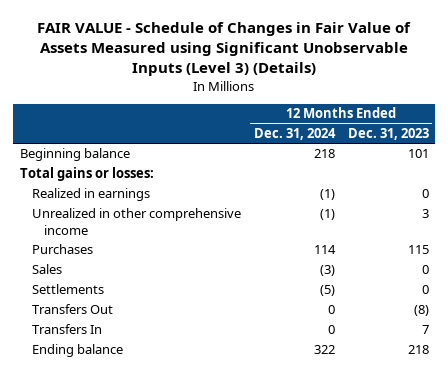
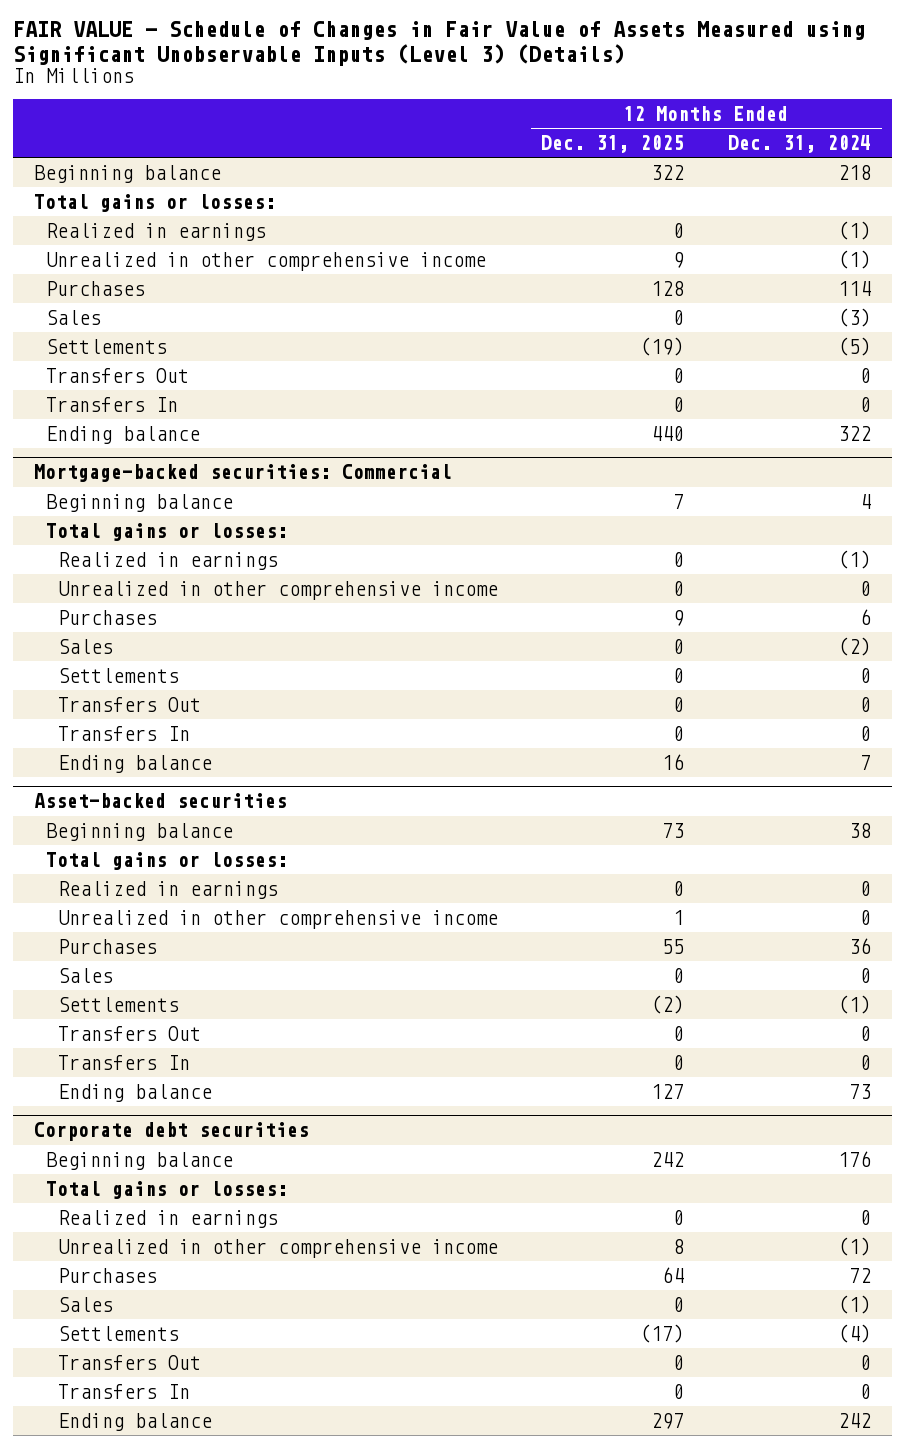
[347,127,429,140] Dec. 31, 2023 -> none
none -> [541,134,685,153] Dec. 31, 2025
none -> [34,464,453,483] Mortgage-backed securities: Commercial
none -> [46,493,234,512] Beginning balance
none -> [46,522,289,541] Total gains or losses:
none -> [58,551,279,570] Realized in earnings
none -> [58,580,499,600] Unrealized in other comprehensive income
none -> [58,609,158,625] Purchases
none -> [58,638,114,654] Sales
none -> [58,667,180,683] Settlements
none -> [58,696,202,712] Transfers Out
none -> [58,725,191,741] Transfers In
none -> [58,754,213,773] Ending balance
none -> [34,793,288,809] Asset-backed securities
none -> [46,822,234,841] Beginning balance
none -> [46,851,289,870] Total gains or losses:
none -> [58,880,279,899] Realized in earnings
none -> [58,909,499,929] Unrealized in other comprehensive income
none -> [58,938,158,954] Purchases
none -> [58,967,114,983] Sales
none -> [58,996,180,1012] Settlements
none -> [58,1025,202,1041] Transfers Out
none -> [58,1054,191,1070] Transfers In
none -> [58,1083,213,1102] Ending balance
none -> [34,1122,310,1142] Corporate debt securities
none -> [46,1151,234,1170] Beginning balance
none -> [46,1180,289,1199] Total gains or losses:
none -> [58,1209,279,1228] Realized in earnings
none -> [58,1238,499,1258] Unrealized in other comprehensive income
none -> [58,1267,158,1283] Purchases
none -> [58,1296,114,1312] Sales
none -> [58,1325,180,1341] Settlements
none -> [58,1354,202,1370] Transfers Out
none -> [58,1383,191,1399] Transfers In
none -> [58,1412,213,1431] Ending balance

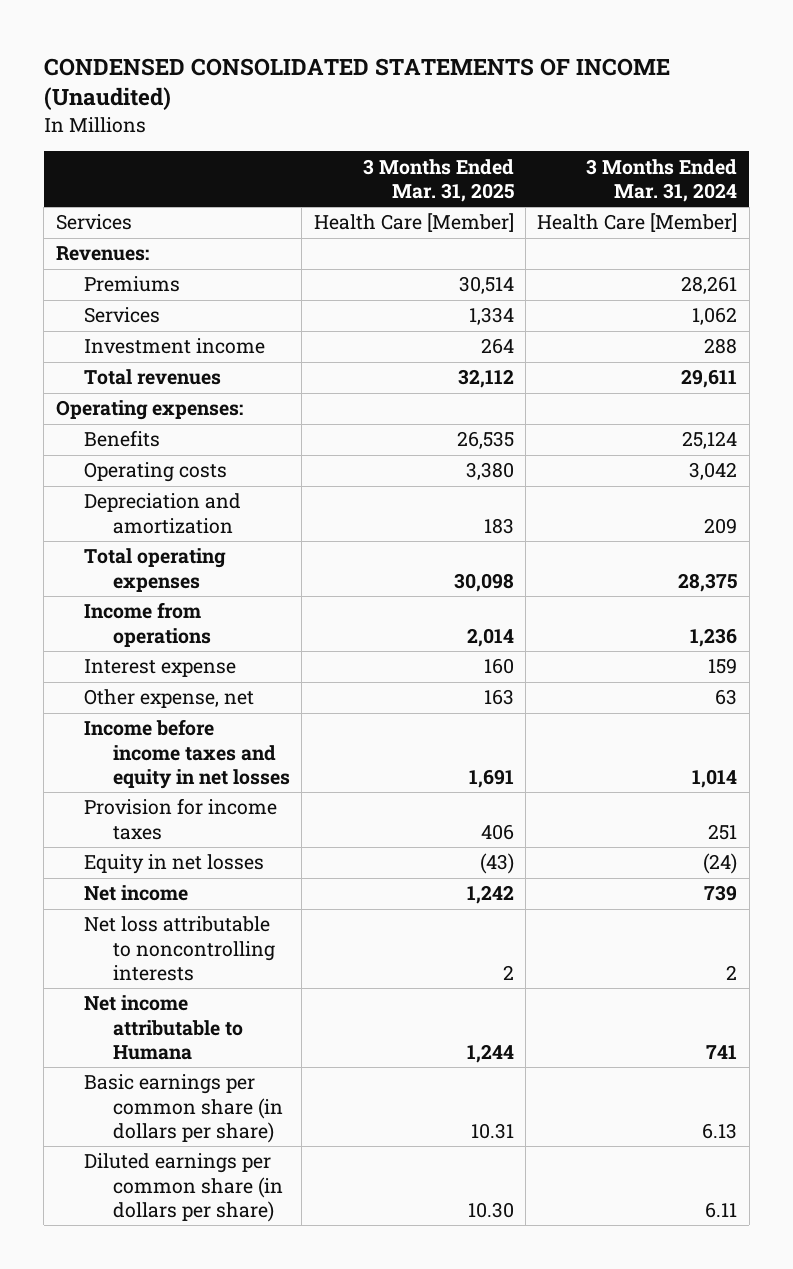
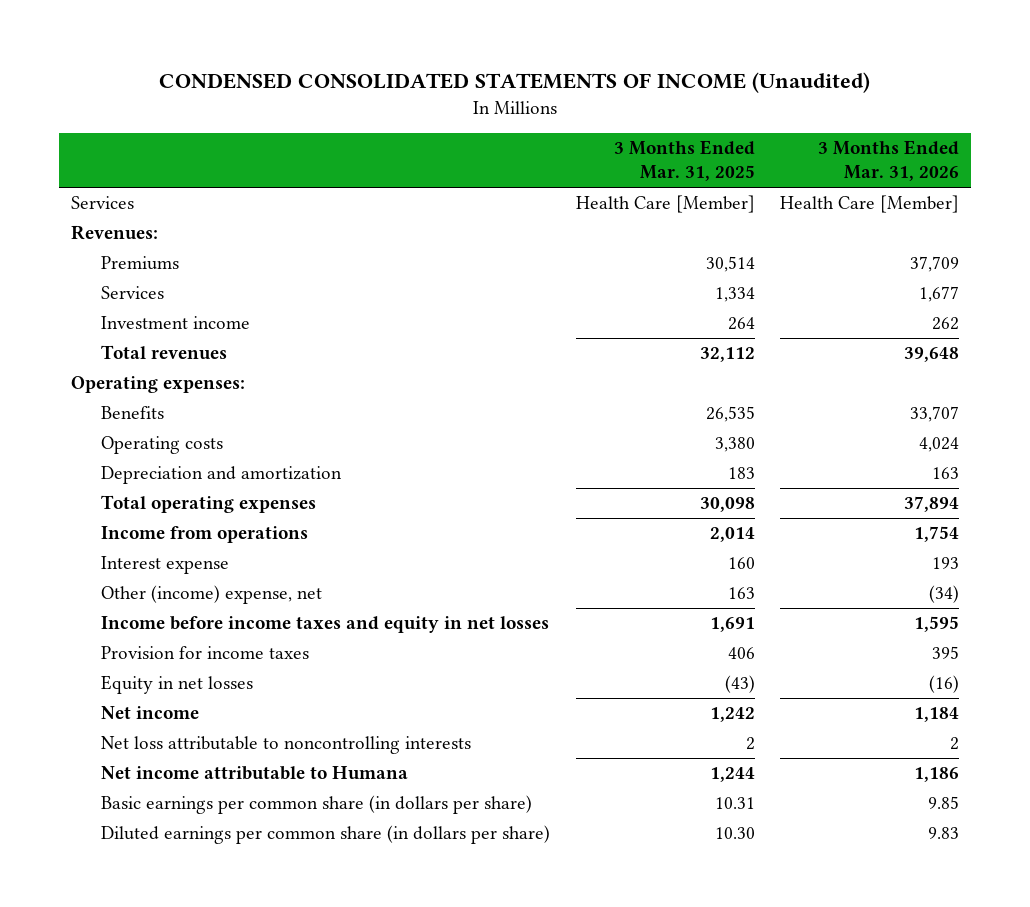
[586,158,738,202] 3 Months Ended Mar. 31, 2024 -> none
none -> [817,139,959,182] 3 Months Ended Mar. 31, 2026
[84,689,255,709] Other expense, net -> [101,585,323,605] Other (income) expense, net

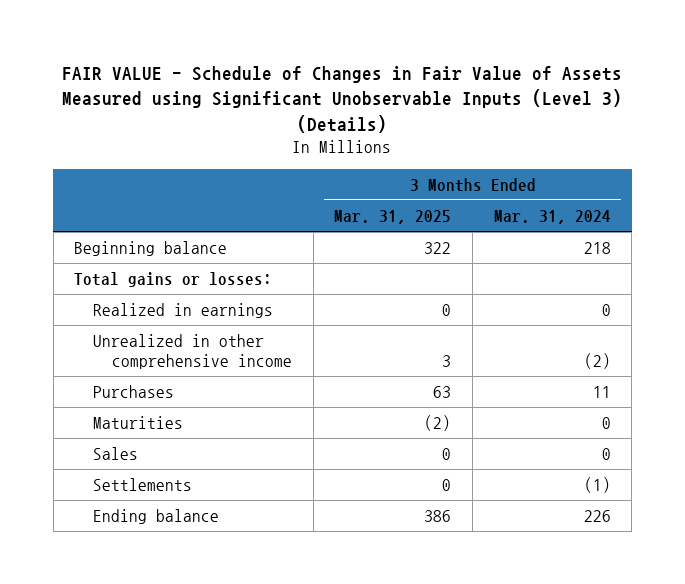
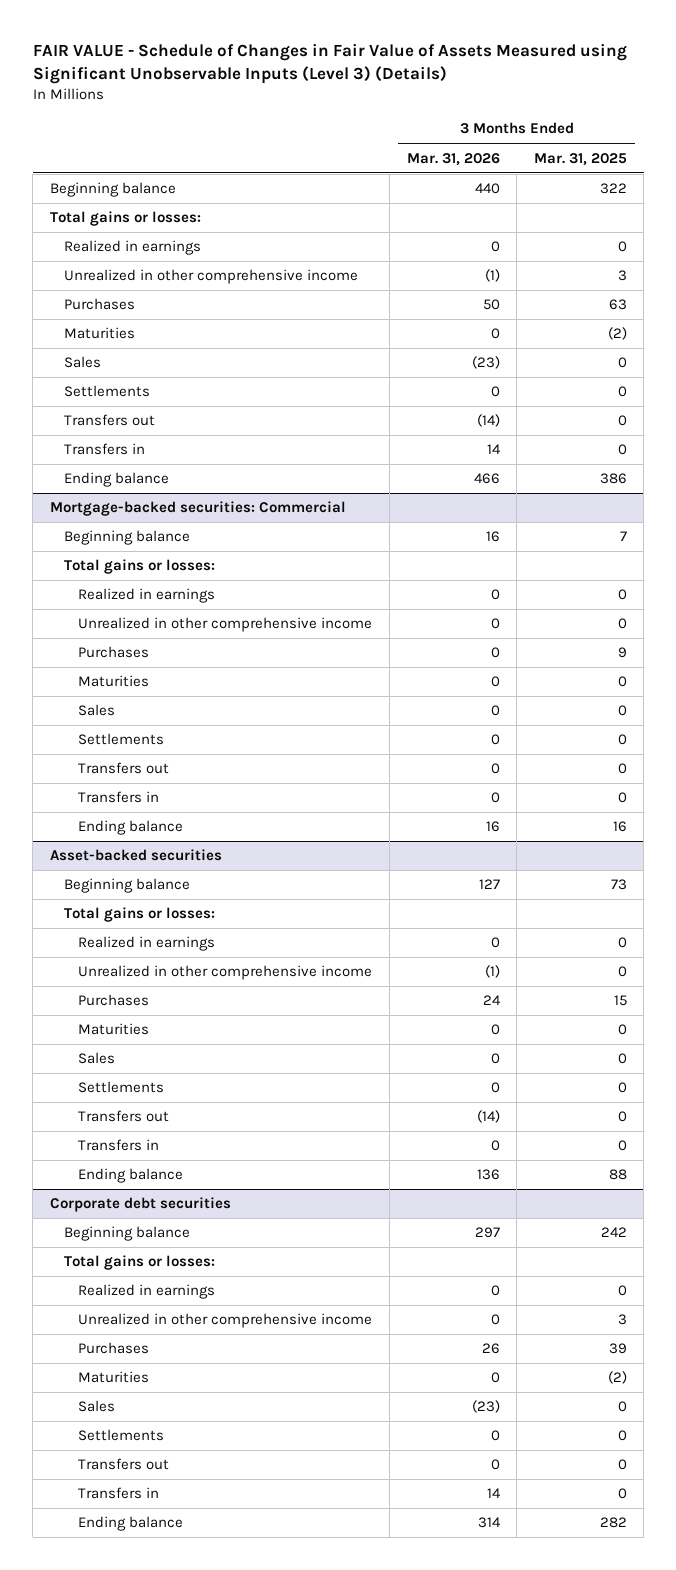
[493,209,611,224] Mar. 31, 2024 -> none
none -> [406,152,500,166] Mar. 31, 2026
none -> [64,414,156,427] Transfers out
none -> [64,443,146,456] Transfers in
none -> [49,501,346,517] Mortgage-backed securities: Commercial
none -> [64,530,191,546] Beginning balance
none -> [64,559,216,575] Total gains or losses:
none -> [78,588,216,604] Realized in earnings
none -> [78,617,373,633] Unrealized in other comprehensive income
none -> [78,646,150,659] Purchases
none -> [78,675,150,688] Maturities
none -> [78,704,116,717] Sales
none -> [78,733,165,746] Settlements
none -> [78,762,170,775] Transfers out
none -> [78,791,160,804] Transfers in
none -> [78,820,184,836] Ending balance
none -> [49,849,222,862] Asset-backed securities
none -> [64,878,191,894] Beginning balance
none -> [64,907,216,923] Total gains or losses:
none -> [78,936,216,952] Realized in earnings
none -> [78,965,373,981] Unrealized in other comprehensive income
none -> [78,994,150,1007] Purchases
none -> [78,1023,150,1036] Maturities
none -> [78,1052,116,1065] Sales
none -> [78,1081,165,1094] Settlements
none -> [78,1110,170,1123] Transfers out
none -> [78,1139,160,1152] Transfers in
none -> [78,1168,184,1184] Ending balance
none -> [49,1197,231,1213] Corporate debt securities
none -> [64,1226,191,1242] Beginning balance
none -> [64,1255,216,1271] Total gains or losses:
none -> [78,1284,216,1300] Realized in earnings
none -> [78,1313,373,1329] Unrealized in other comprehensive income
none -> [78,1342,150,1355] Purchases
none -> [78,1371,150,1384] Maturities
none -> [78,1400,116,1413] Sales
none -> [78,1429,165,1442] Settlements
none -> [78,1458,170,1471] Transfers out
none -> [78,1487,160,1500] Transfers in
none -> [78,1516,184,1532] Ending balance

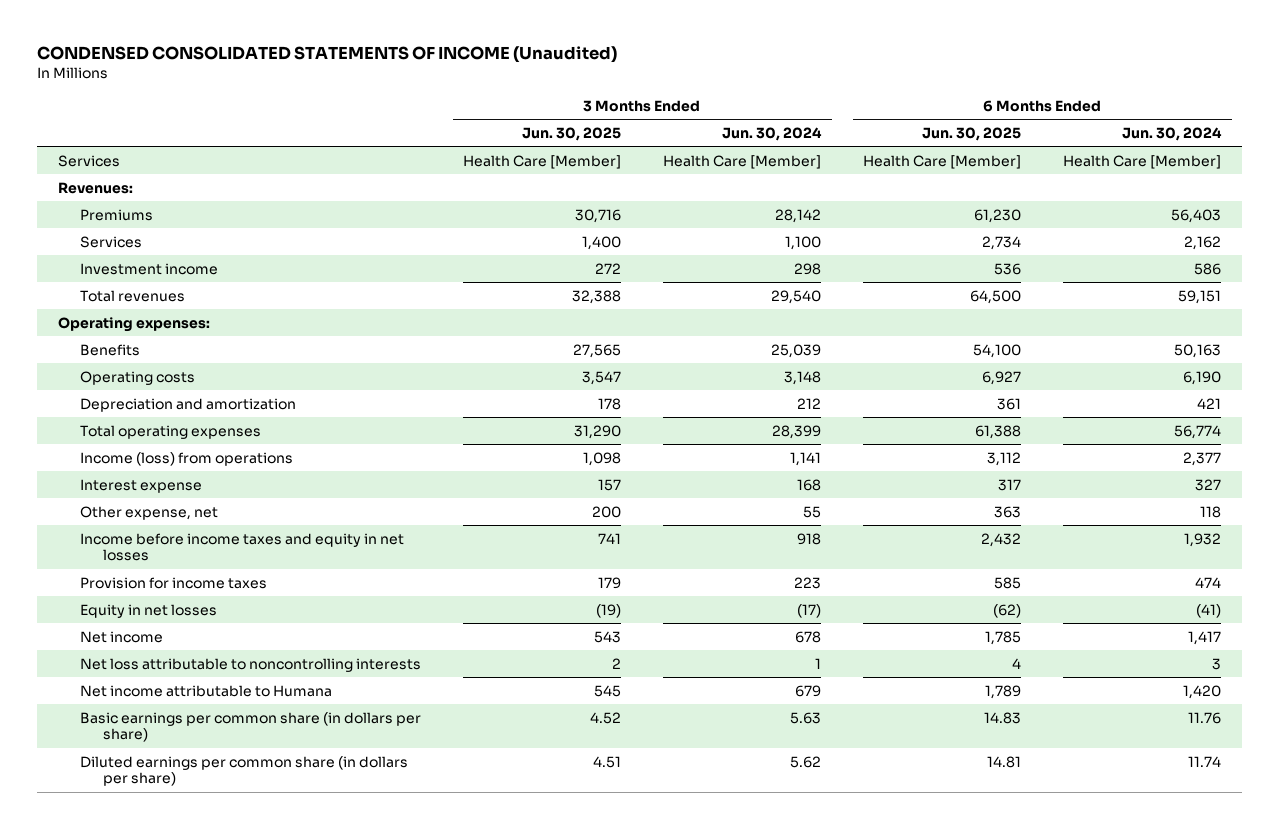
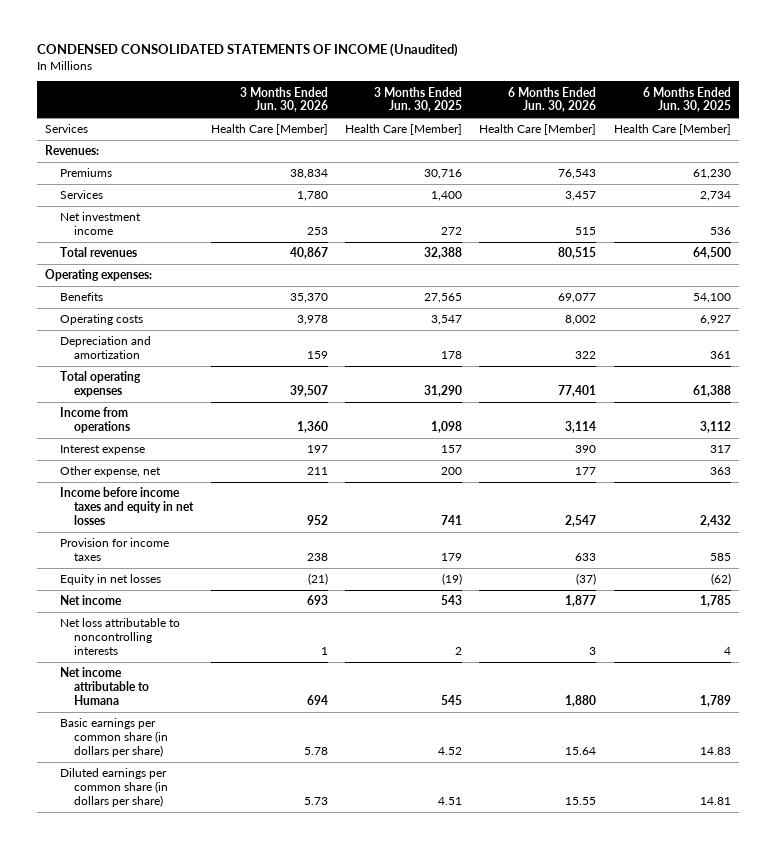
[722,126,823,141] Jun. 30, 2024 -> none
[1122,126,1223,141] Jun. 30, 2024 -> none
none -> [239,86,328,113] 3 Months Ended Jun. 30, 2026
none -> [508,86,597,113] 6 Months Ended Jun. 30, 2026
[80,262,219,275] Investment income -> [59,212,141,236] Net investment income
[80,451,294,466] Income (loss) from operations -> [59,407,131,434] Income from operations

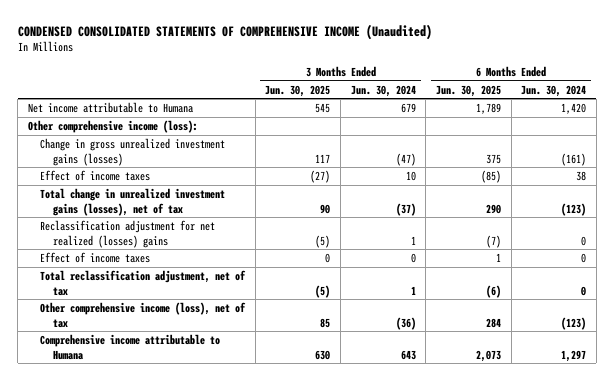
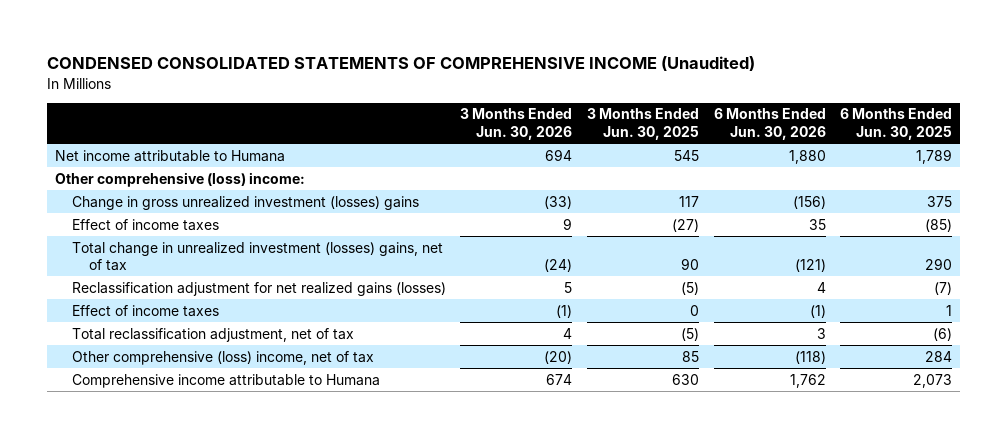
[350,84,416,97] Jun. 30, 2024 -> none
[521,84,587,97] Jun. 30, 2024 -> none
none -> [460,108,573,140] 3 Months Ended Jun. 30, 2026
none -> [713,108,826,140] 6 Months Ended Jun. 30, 2026
[27,119,198,133] Other comprehensive income (loss): -> [54,171,305,187] Other comprehensive (loss) income:
[40,137,226,166] Change in gross unrealized investment gains (losses) -> [71,195,419,210] Change in gross unrealized investment (losses) gains
[40,187,226,216] Total change in unrealized investment gains (losses), net of tax -> [71,241,443,272] Total change in unrealized investment (losses) gains, net of tax
[40,219,216,248] Reclassification adjustment for net realized (losses) gains -> [71,281,446,296] Reclassification adjustment for net realized gains (losses)
[40,301,247,328] Other comprehensive income (loss), net of tax -> [71,350,374,365] Other comprehensive (loss) income, net of tax

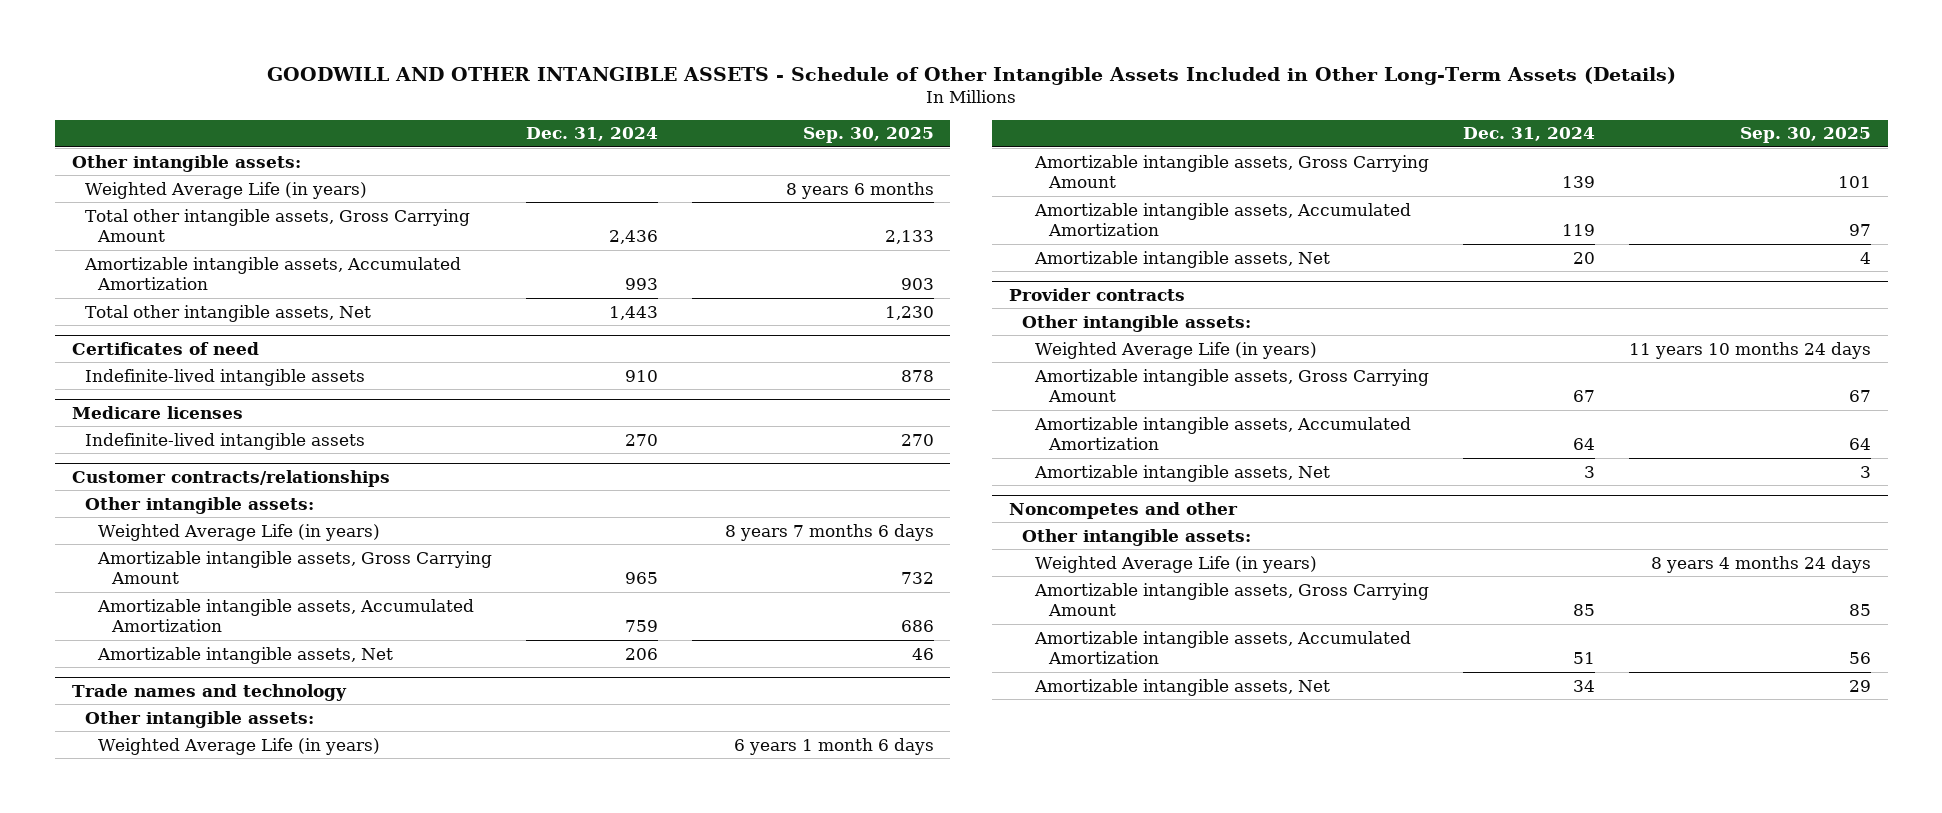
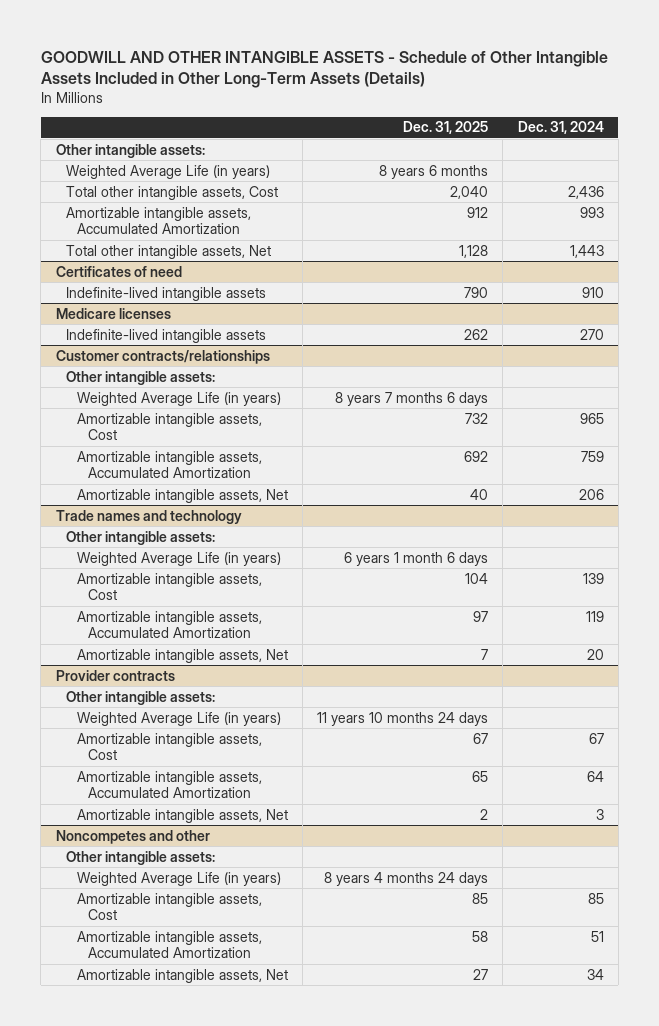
[802,127,934,144] Sep. 30, 2025 -> none
none -> [403,121,489,135] Dec. 31, 2025
[84,208,470,243] Total other intangible assets, Gross Carrying Amount -> [66,185,279,200] Total other intangible assets, Cost
[97,550,493,585] Amortizable intangible assets, Gross Carrying Amount -> [77,412,263,441] Amortizable intangible assets, Cost
[1034,154,1430,189] Amortizable intangible assets, Gross Carrying Amount -> [77,572,263,601] Amortizable intangible assets, Cost
[1034,368,1430,403] Amortizable intangible assets, Gross Carrying Amount -> [77,732,263,761] Amortizable intangible assets, Cost
[1034,582,1430,617] Amortizable intangible assets, Gross Carrying Amount -> [77,892,263,921] Amortizable intangible assets, Cost

